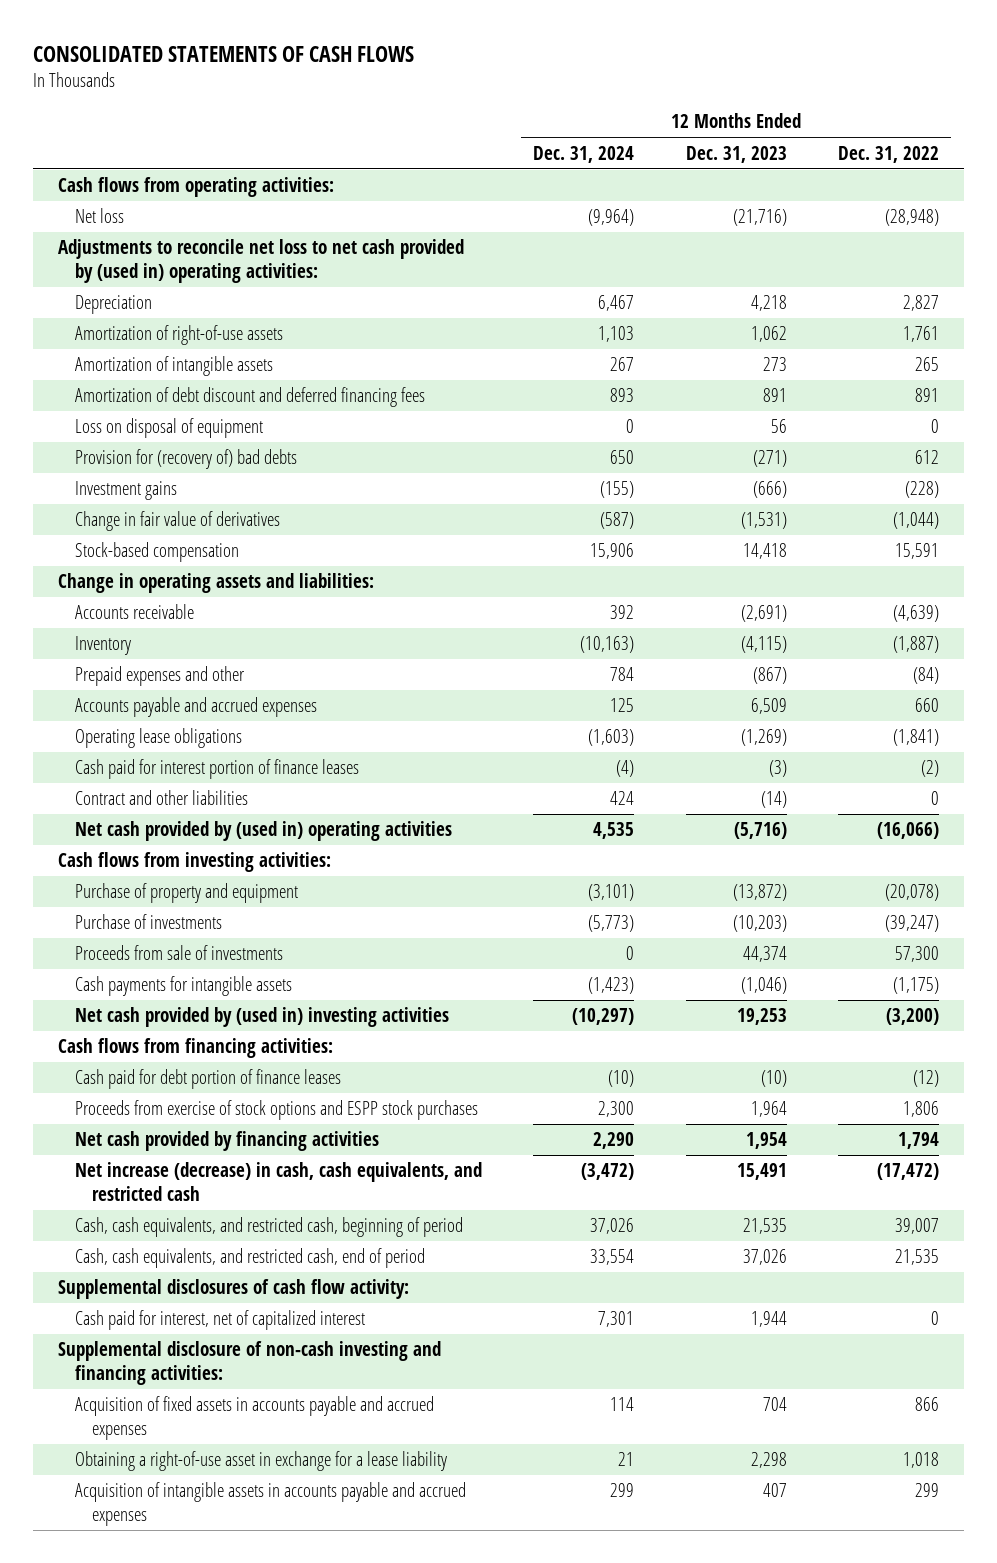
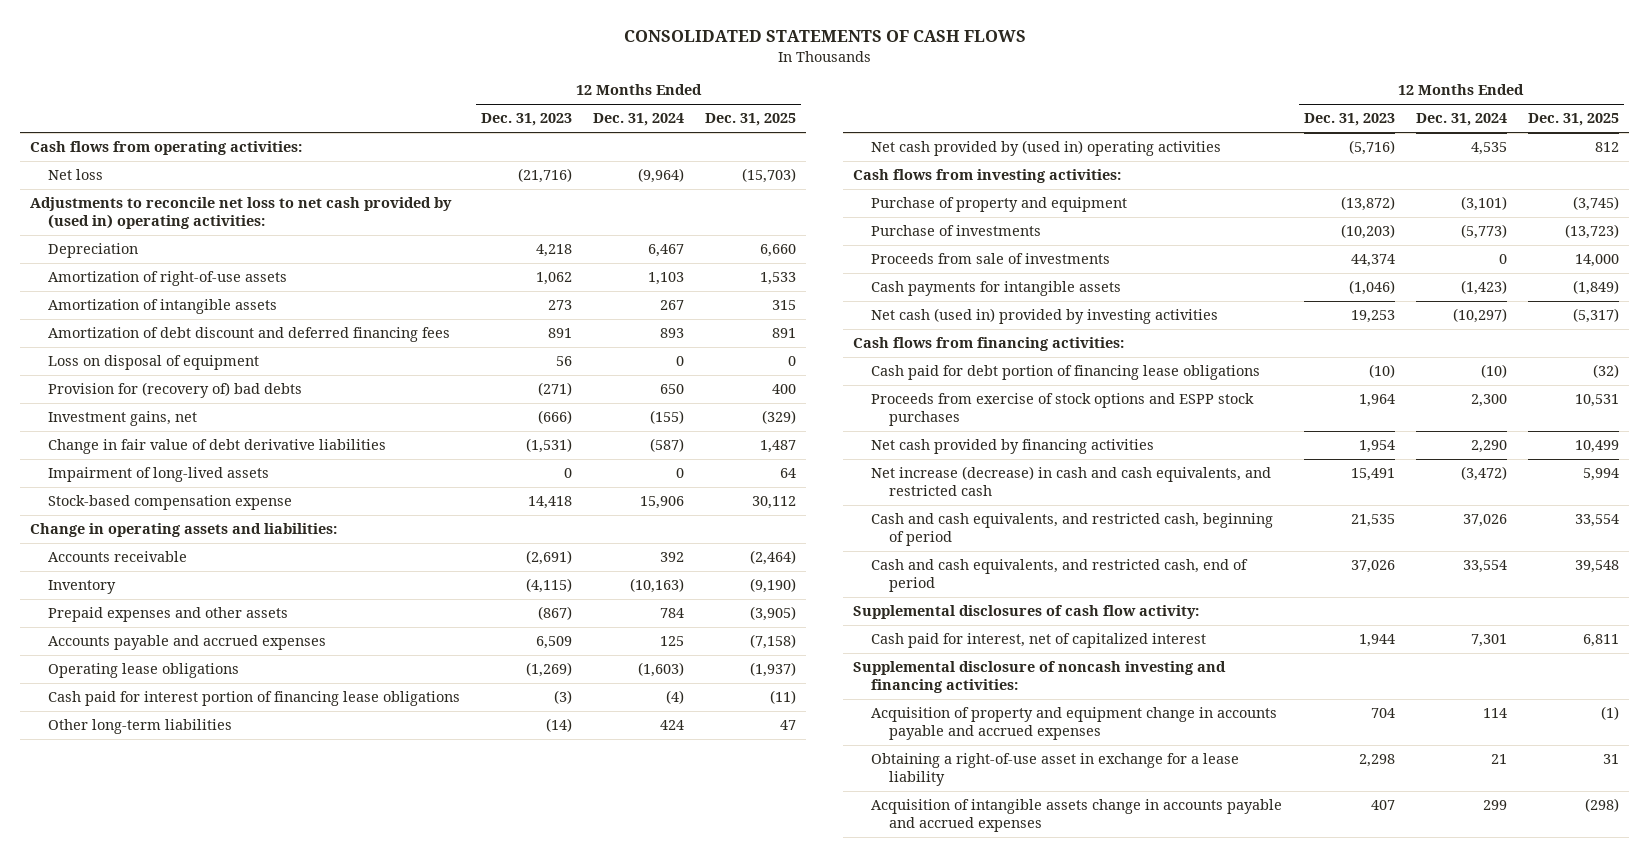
[837,145,939,163] Dec. 31, 2022 -> none
none -> [705,113,797,127] Dec. 31, 2025
[75,481,178,501] Investment gains -> [48,411,198,427] Investment gains, net
[75,511,281,532] Change in fair value of derivatives -> [48,439,387,455] Change in fair value of debt derivative liabilities
none -> [48,467,270,483] Impairment of long-lived assets
[75,542,240,563] Stock-based compensation -> [48,495,293,511] Stock-based compensation expense
[75,666,246,687] Prepaid expenses and other -> [48,607,289,623] Prepaid expenses and other assets
[75,759,360,780] Cash paid for interest portion of finance leases -> [48,691,461,707] Cash paid for interest portion of financing lease obligations
[75,790,249,806] Contract and other liabilities -> [48,719,233,735] Other long-term liabilities
[75,1007,450,1028] Net cash provided by (used in) investing activities -> [871,308,1219,325] Net cash (used in) provided by investing activities
[75,1069,342,1090] Cash paid for debt portion of finance leases -> [871,365,1261,381] Cash paid for debt portion of financing lease obligations
[75,1162,483,1201] Net increase (decrease) in cash, cash equivalents, and restricted cash -> [871,466,1272,497] Net increase (decrease) in cash and cash equivalents, and restricted cash
[75,1217,464,1238] Cash, cash equivalents, and restricted cash, beginning of period -> [871,513,1274,547] Cash and cash equivalents, and restricted cash, beginning of period
[75,1248,426,1269] Cash, cash equivalents, and restricted cash, end of period -> [871,559,1249,593] Cash and cash equivalents, and restricted cash, end of period
[58,1341,442,1385] Supplemental disclosure of non-cash investing and financing activities: -> [853,661,1227,694] Supplemental disclosure of noncash investing and financing activities:
[75,1396,435,1440] Acquisition of fixed assets in accounts payable and accrued expenses -> [871,707,1278,741] Acquisition of property and equipment change in accounts payable and accrued expenses
[75,1482,467,1526] Acquisition of intangible assets in accounts payable and accrued expenses -> [871,799,1283,833] Acquisition of intangible assets change in accounts payable and accrued expenses

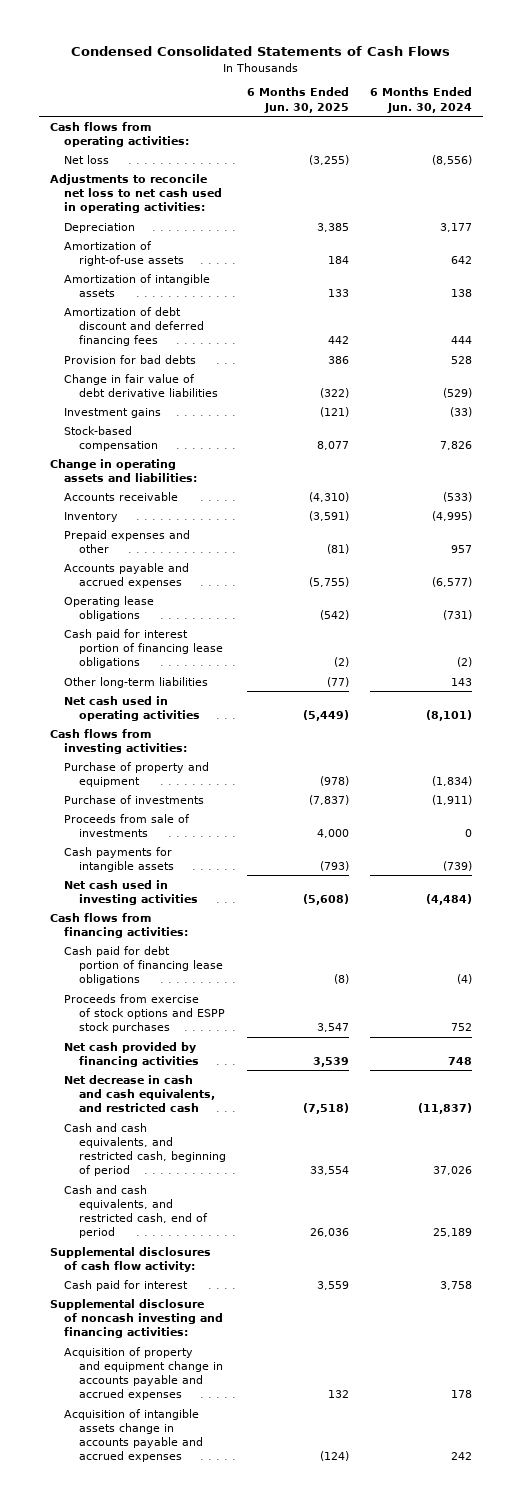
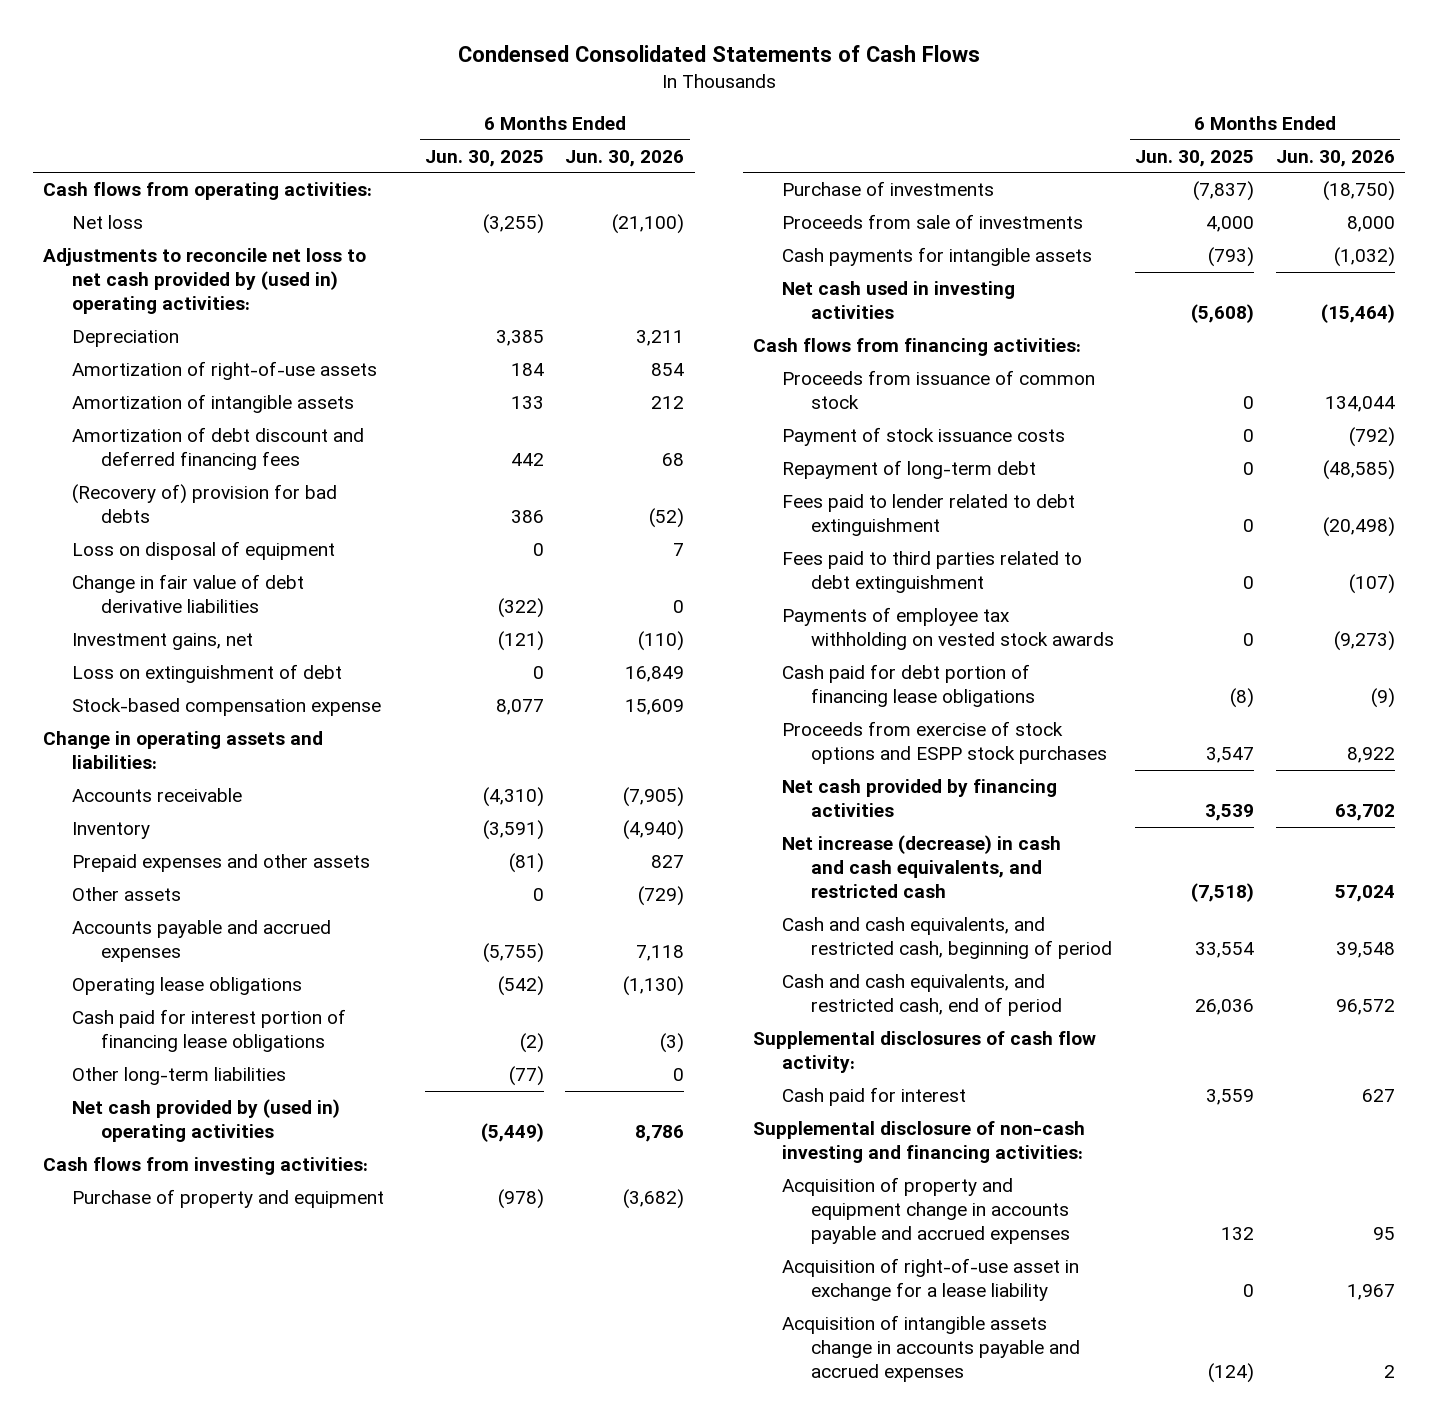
[370,87,473,113] 6 Months Ended Jun. 30, 2024 -> none
none -> [565,149,685,167] Jun. 30, 2026
[49,173,223,214] Adjustments to reconcile net loss to net cash used in operating activities: -> [43,248,367,315] Adjustments to reconcile net loss to net cash provided by (used in) operating activities:
[64,354,197,364] Provision for bad debts -> [72,484,338,524] (Recovery of) provision for bad debts
none -> [72,541,336,561] Loss on disposal of equipment
[64,407,162,418] Investment gains -> [72,633,254,651] Investment gains, net
none -> [72,664,343,684] Loss on extinguishment of debt
[64,425,158,451] Stock-based compensation -> [72,698,382,717] Stock-based compensation expense
[64,529,191,553] Prepaid expenses and other -> [72,854,371,873] Prepaid expenses and other assets
none -> [72,887,182,902] Other assets
[64,695,200,721] Net cash used in operating activities -> [72,1099,341,1143] Net cash provided by (used in) operating activities
none -> [782,370,1096,410] Proceeds from issuance of common stock
none -> [782,427,1066,447] Payment of stock issuance costs
none -> [782,460,1037,480] Repayment of long-term debt
none -> [782,494,1076,537] Fees paid to lender related to debt extinguishment
none -> [782,551,1083,594] Fees paid to third parties related to debt extinguishment
none -> [782,607,1115,651] Payments of employee tax withholding on vested stock awards
[64,1074,215,1113] Net decrease in cash and cash equivalents, and restricted cash -> [782,835,1062,899] Net increase (decrease) in cash and cash equivalents, and restricted cash
[49,1298,224,1339] Supplemental disclosure of noncash investing and financing activities: -> [753,1121,1086,1164] Supplemental disclosure of non-cash investing and financing activities:
none -> [782,1258,1080,1302] Acquisition of right-of-use asset in exchange for a lease liability

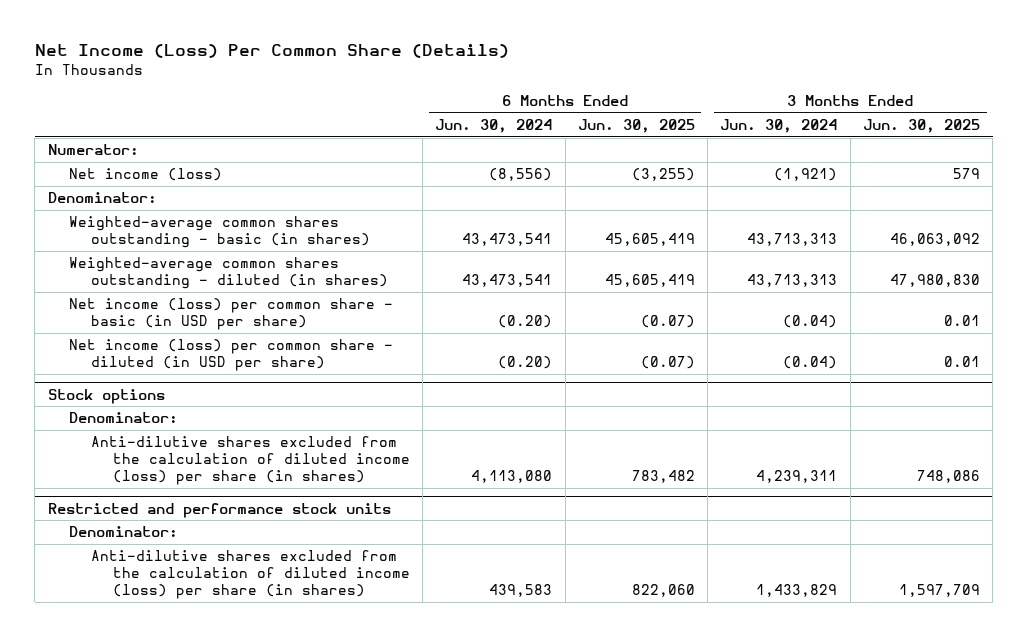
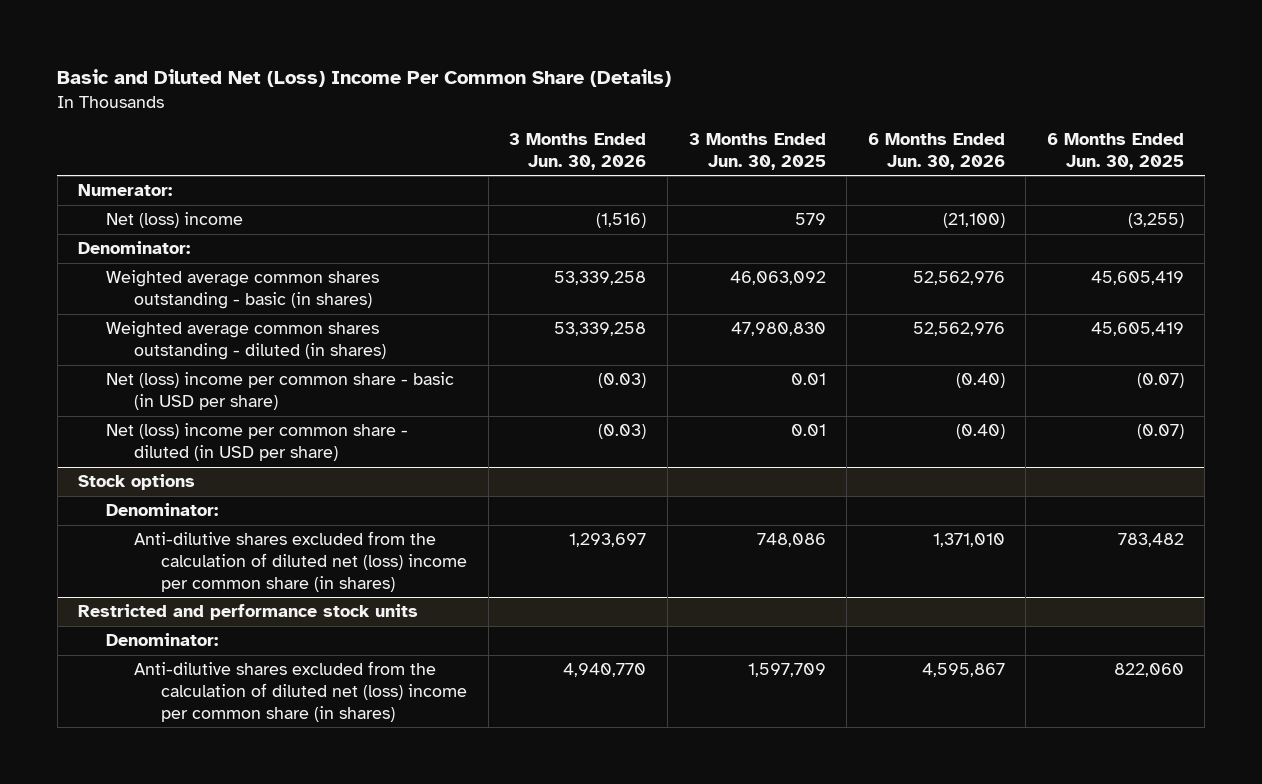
[34,44,509,59] Net Income (Loss) Per Common Share (Details) -> [57,69,672,88] Basic and Diluted Net (Loss) Income Per Common Share (Details)
[435,118,553,133] Jun. 30, 2024 -> none
[720,118,838,133] Jun. 30, 2024 -> none
none -> [509,133,647,170] 3 Months Ended Jun. 30, 2026
none -> [867,133,1005,170] 6 Months Ended Jun. 30, 2026
[69,168,223,182] Net income (loss) -> [106,212,244,229] Net (loss) income
[69,216,370,249] Weighted-average common shares outstanding - basic (in shares) -> [106,270,380,310] Weighted average common shares outstanding - basic (in shares)
[69,257,388,290] Weighted-average common shares outstanding - diluted (in shares) -> [106,321,386,361] Weighted average common shares outstanding - diluted (in shares)
[69,298,394,331] Net income (loss) per common share - basic (in USD per share) -> [106,372,455,411] Net (loss) income per common share - basic (in USD per share)
[69,339,394,372] Net income (loss) per common share - diluted (in USD per share) -> [106,423,409,462] Net (loss) income per common share - diluted (in USD per share)
[90,436,410,486] Anti-dilutive shares excluded from the calculation of diluted income (loss) per share (in shares) -> [133,531,468,592] Anti-dilutive shares excluded from the calculation of diluted net (loss) income per common share (in shares)
[90,550,410,600] Anti-dilutive shares excluded from the calculation of diluted income (loss) per share (in shares) -> [133,661,468,722] Anti-dilutive shares excluded from the calculation of diluted net (loss) income per common share (in shares)

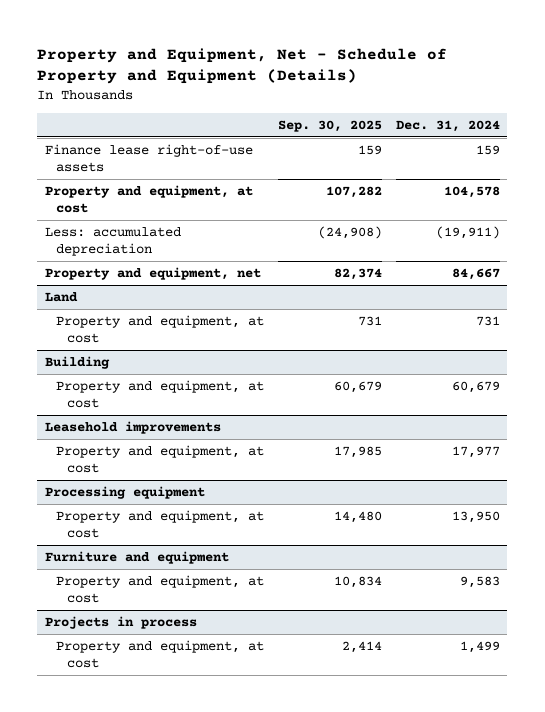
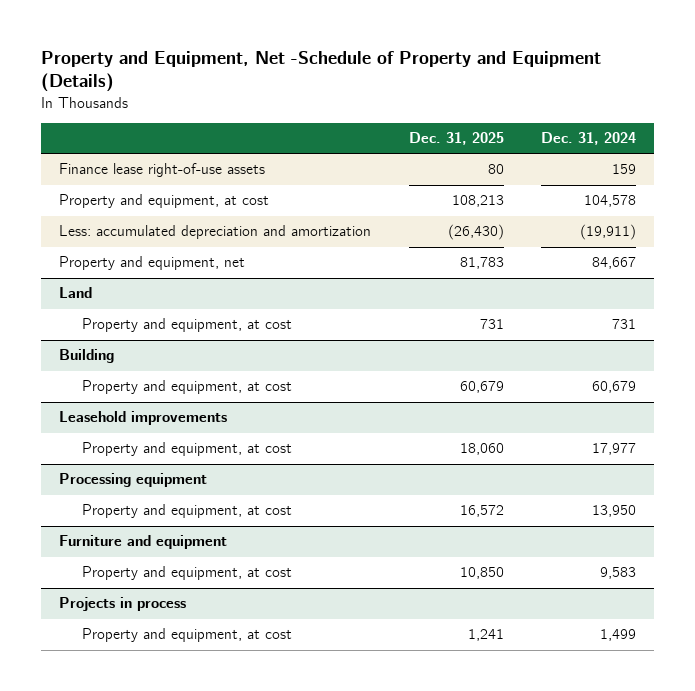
[37,47,448,85] Property and Equipment, Net - Schedule of Property and Equipment (Details) -> [40,51,601,93] Property and Equipment, Net -Schedule of Property and Equipment (Details)
[278,119,383,132] Sep. 30, 2025 -> none
none -> [408,132,504,146] Dec. 31, 2025
[44,227,181,256] Less: accumulated depreciation -> [59,225,372,240] Less: accumulated depreciation and amortization

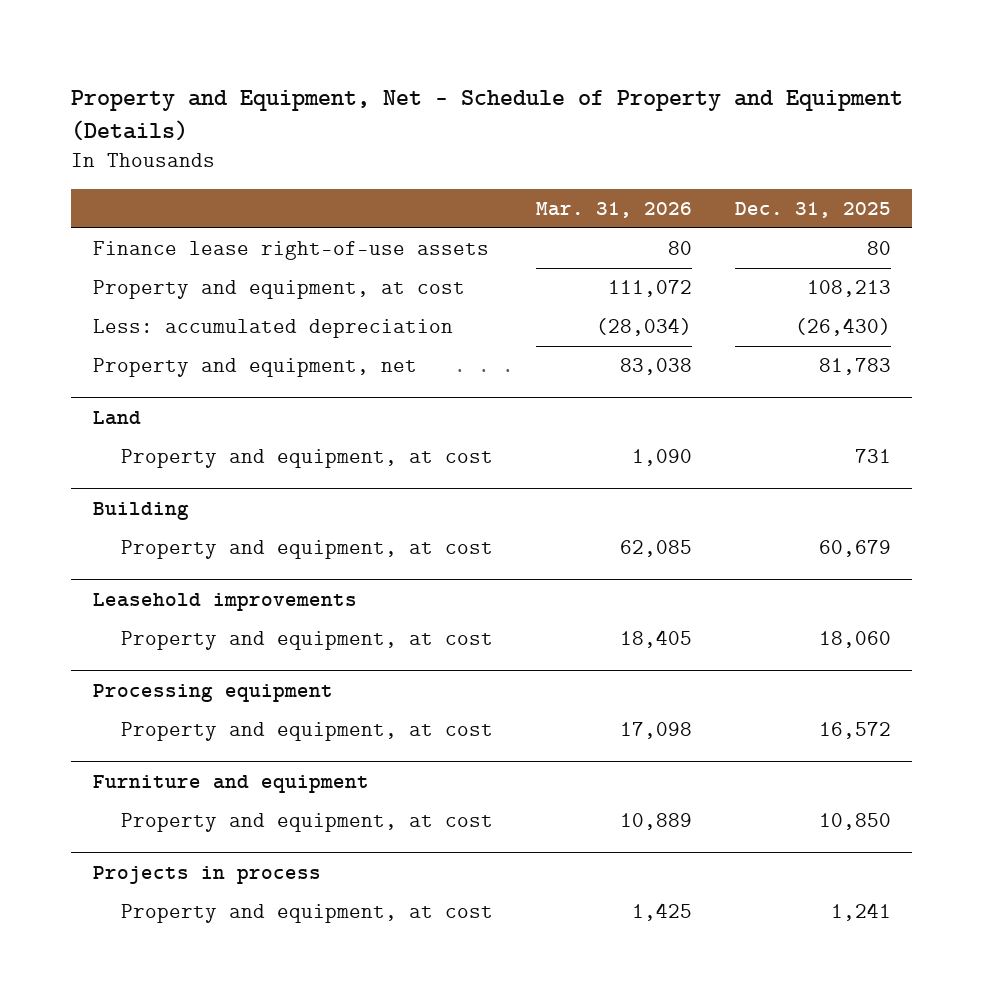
[40,51,601,93] Property and Equipment, Net -Schedule of Property and Equipment (Details) -> [71,89,904,142] Property and Equipment, Net - Schedule of Property and Equipment (Details)
[540,132,636,146] Dec. 31, 2024 -> none
none -> [535,201,692,218] Mar. 31, 2026
[59,225,372,240] Less: accumulated depreciation and amortization -> [92,319,453,339] Less: accumulated depreciation

